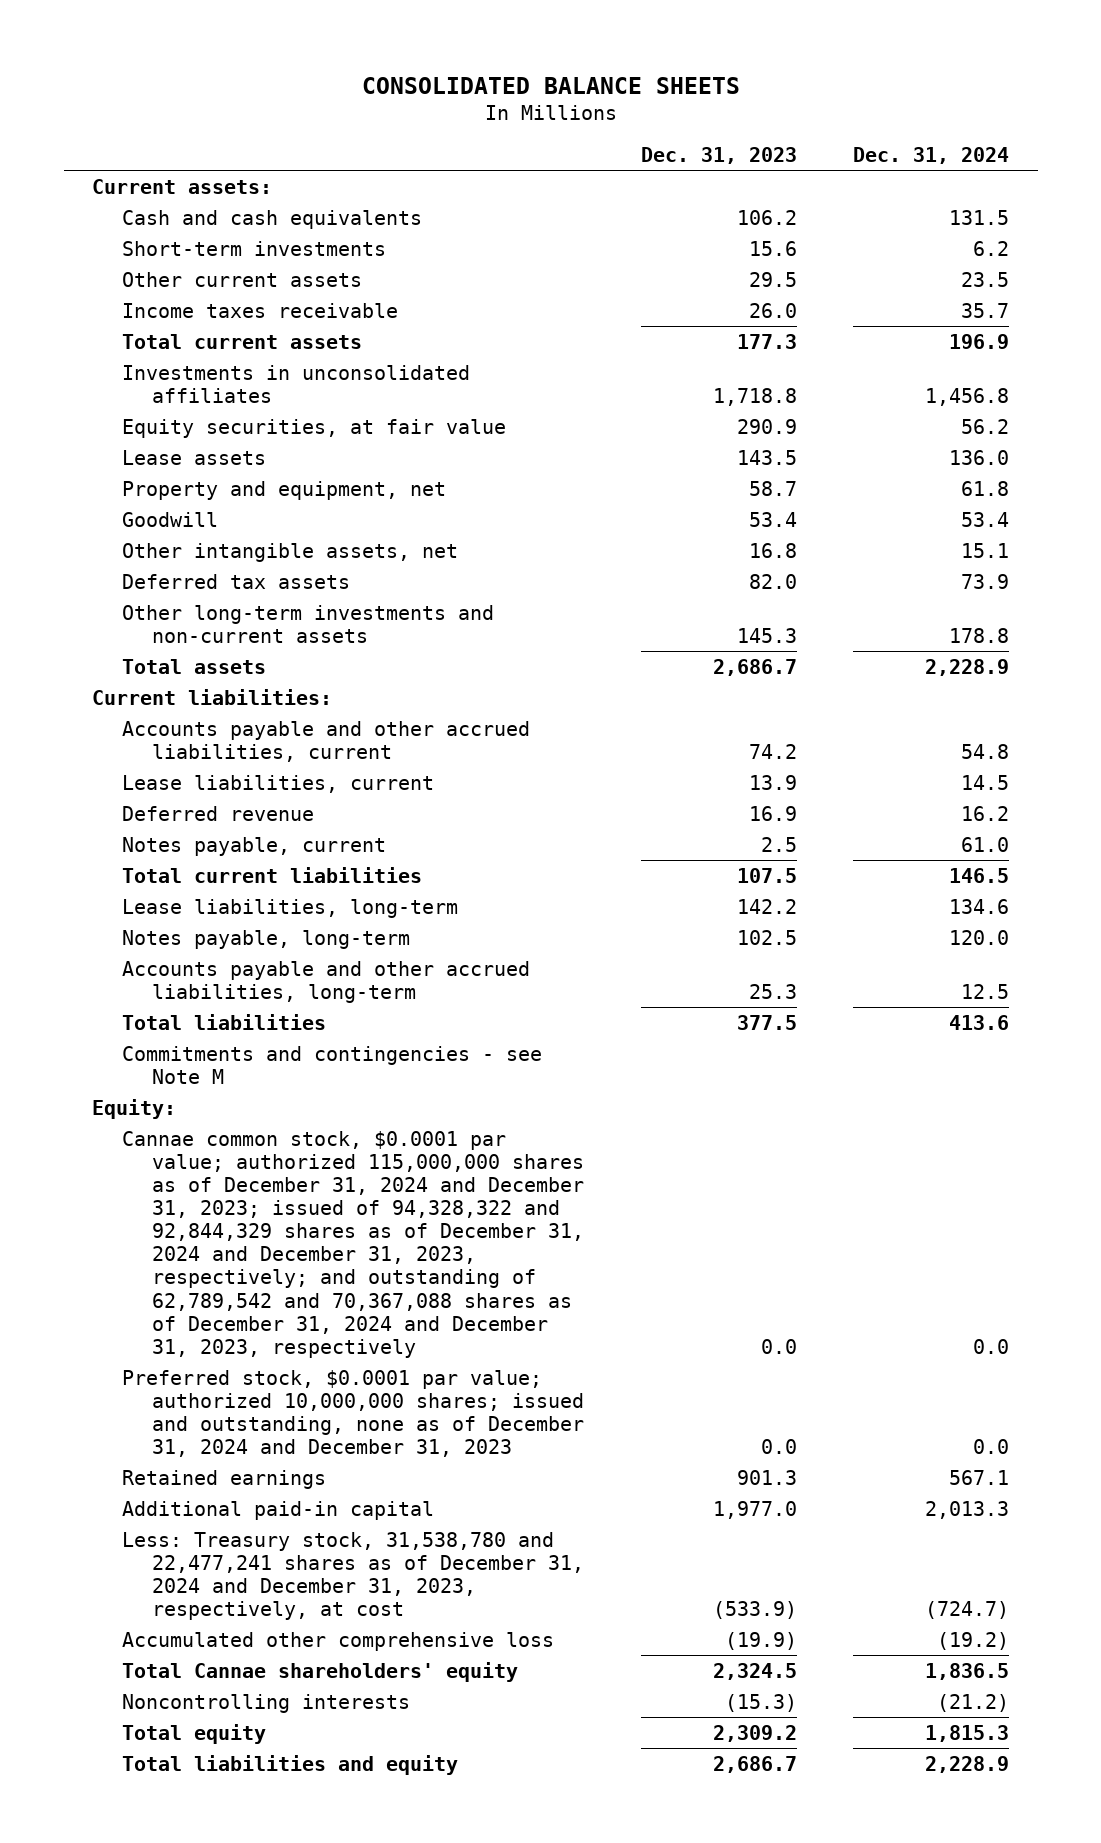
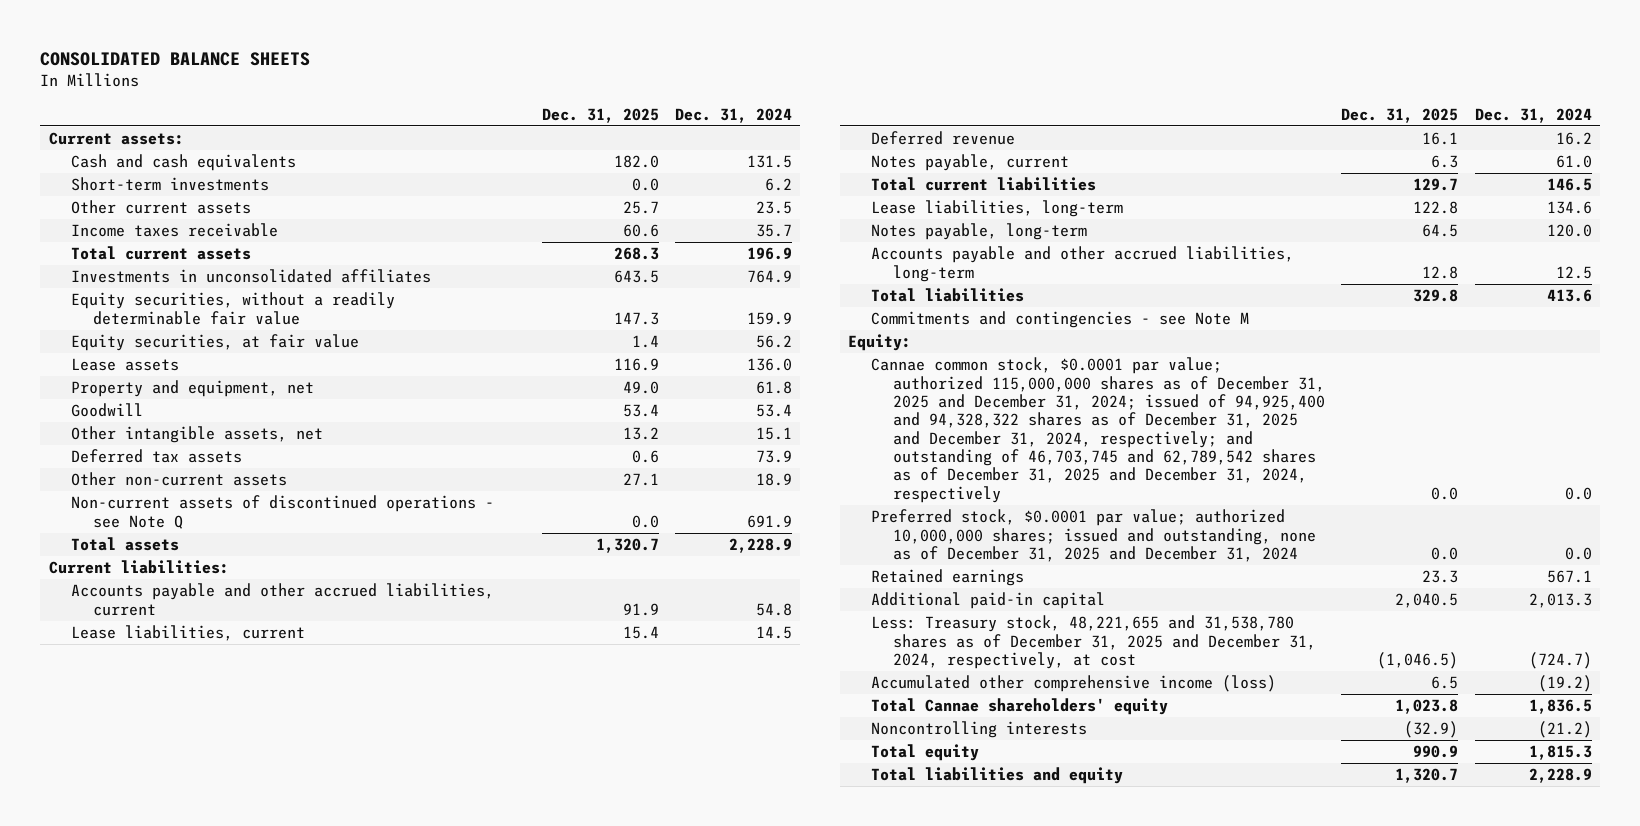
[640,147,797,165] Dec. 31, 2023 -> none
none -> [541,107,659,123] Dec. 31, 2025
[925,387,1010,406] 1,456.8 -> [747,270,793,284] 764.9
none -> [70,292,395,325] Equity securities, without a readily determinable fair value
[121,604,494,643] Other long-term investments and non-current assets -> [70,472,287,487] Other non-current assets
[949,627,1010,643] 178.8 -> [756,473,793,487] 18.9
none -> [70,495,494,529] Non-current assets of discontinued operations - see Note Q
[121,1130,584,1358] Cannae common stock, $0.0001 par value; authorized 115,000,000 shares as of December 31, 2024 and December 31, 2023; issued of 94,328,322 and 92,844,329 shares as of December 31, 2024 and December 31, 2023, respectively; and outstanding of 62,789,542 and 70,367,088 shares as of December 31, 2024 and December 31, 2023, respectively -> [870,357,1325,503] Cannae common stock, $0.0001 par value; authorized 115,000,000 shares as of December 31, 2025 and December 31, 2024; issued of 94,925,400 and 94,328,322 shares as of December 31, 2025 and December 31, 2024, respectively; and outstanding of 46,703,745 and 62,789,542 shares as of December 31, 2025 and December 31, 2024, respectively
[121,1369,584,1457] Preferred stock, $0.0001 par value; authorized 10,000,000 shares; issued and outstanding, none as of December 31, 2024 and December 31, 2023 -> [870,509,1316,562] Preferred stock, $0.0001 par value; authorized 10,000,000 shares; issued and outstanding, none as of December 31, 2025 and December 31, 2024
[121,1531,584,1620] Less: Treasury stock, 31,538,780 and 22,477,241 shares as of December 31, 2024 and December 31, 2023, respectively, at cost -> [870,615,1316,669] Less: Treasury stock, 48,221,655 and 31,538,780 shares as of December 31, 2025 and December 31, 2024, respectively, at cost
[121,1631,554,1651] Accumulated other comprehensive loss -> [870,675,1276,693] Accumulated other comprehensive income (loss)

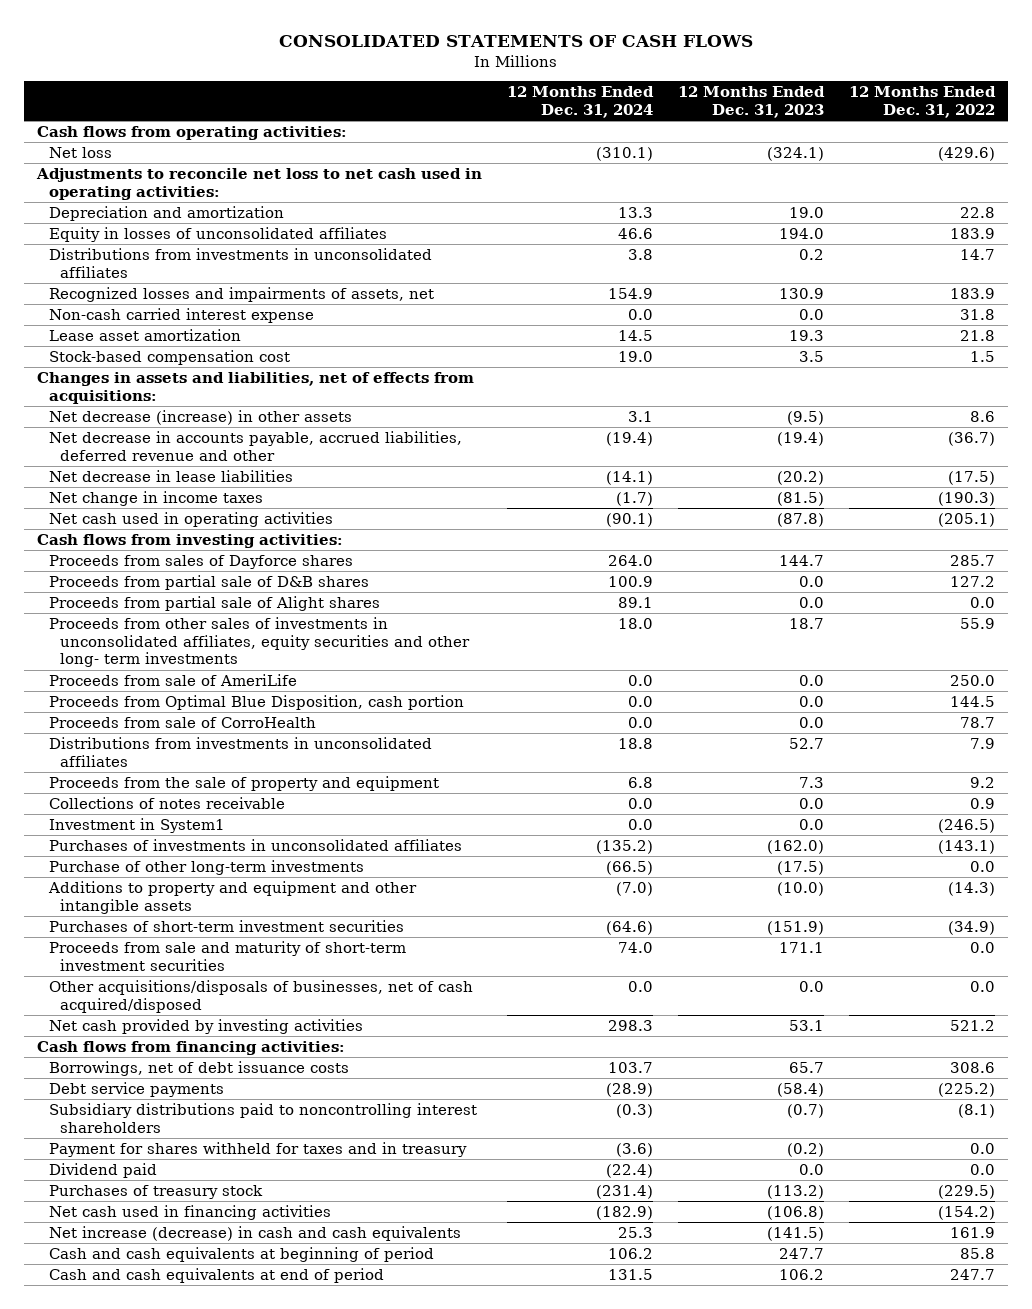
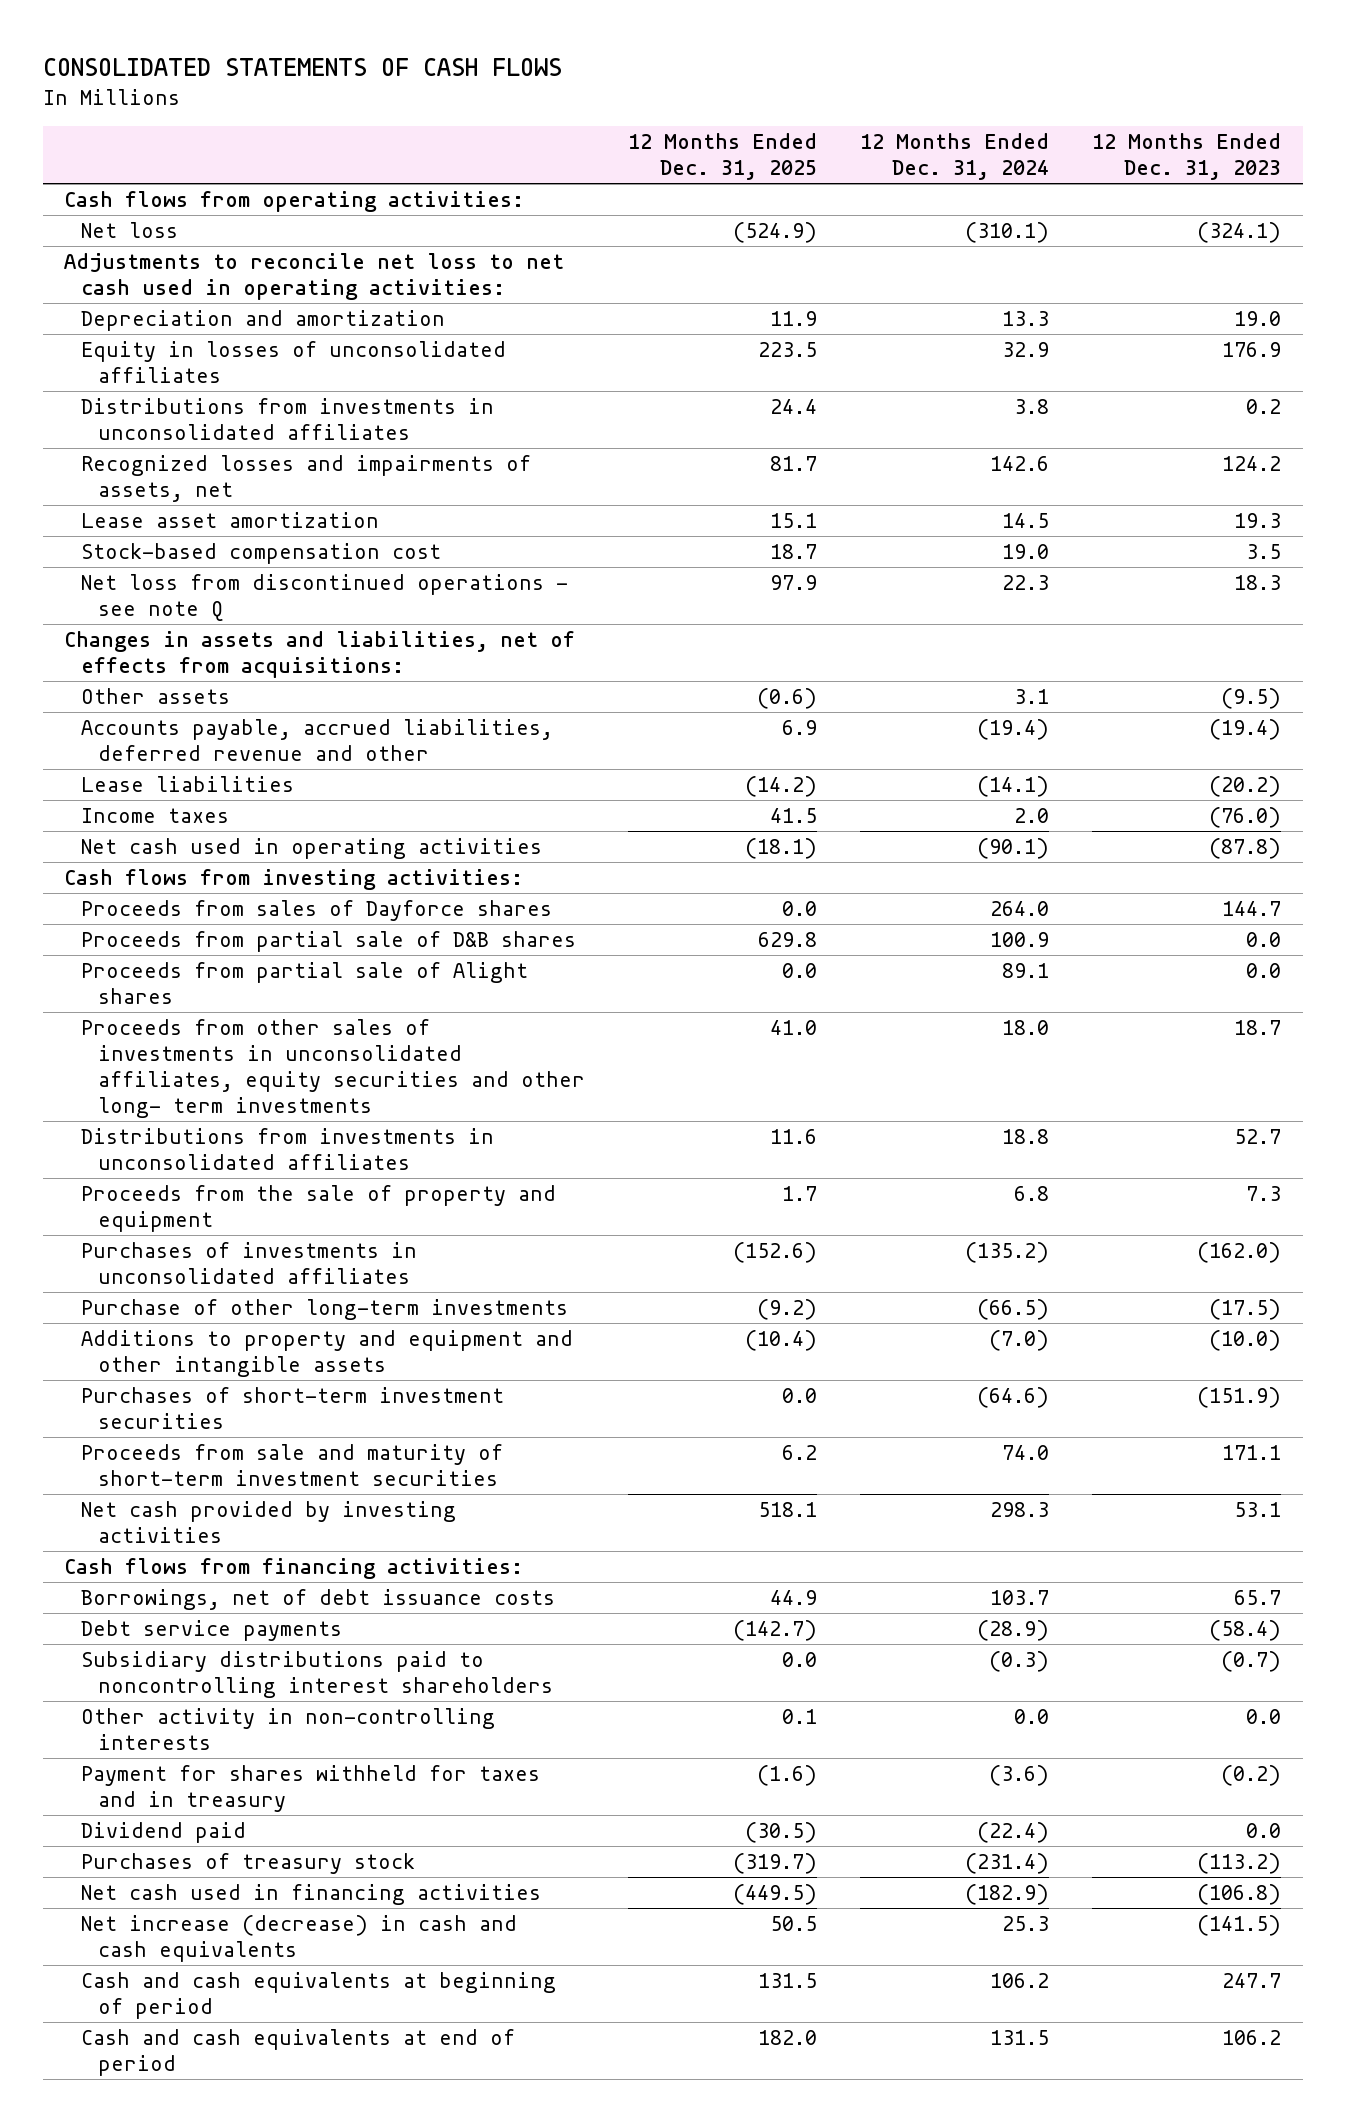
[849,86,997,118] 12 Months Ended Dec. 31, 2022 -> none
none -> [627,133,817,181] 12 Months Ended Dec. 31, 2025
[618,228,654,240] 46.6 -> [1001,342,1049,358] 32.9
[779,228,825,240] 194.0 -> [1222,342,1282,358] 176.9
[48,308,314,324] Non-cash carried interest expense -> none
[608,288,654,300] 154.9 -> [989,456,1049,472] 142.6
[779,288,825,300] 130.9 -> [1222,456,1282,472] 124.2
none -> [81,574,569,622] Net loss from discontinued operations - see note Q
[48,410,352,426] Net decrease (increase) in other assets -> [81,688,231,705] Other assets
[48,431,462,461] Net decrease in accounts payable, accrued liabilities, deferred revenue and other -> [81,719,554,762] Accounts payable, accrued liabilities, deferred revenue and other
[48,470,293,483] Net decrease in lease liabilities -> [81,776,295,793] Lease liabilities
[48,491,263,507] Net change in income taxes -> [81,808,230,824] Income taxes
[616,492,654,507] (1.7) -> [1013,808,1049,824] 2.0
[777,492,825,507] (81.5) -> [1209,807,1282,829] (76.0)
[48,674,297,687] Proceeds from sale of AmeriLife -> none
[48,695,464,711] Proceeds from Optimal Blue Disposition, cash portion -> none
[48,717,316,729] Proceeds from sale of CorroHealth -> none
[48,797,285,810] Collections of notes receivable -> none
[48,818,225,834] Investment in System1 -> none
[48,980,473,1013] Other acquisitions/disposals of businesses, net of cash acquired/disposed -> none
none -> [81,1708,496,1751] Other activity in non-controlling interests

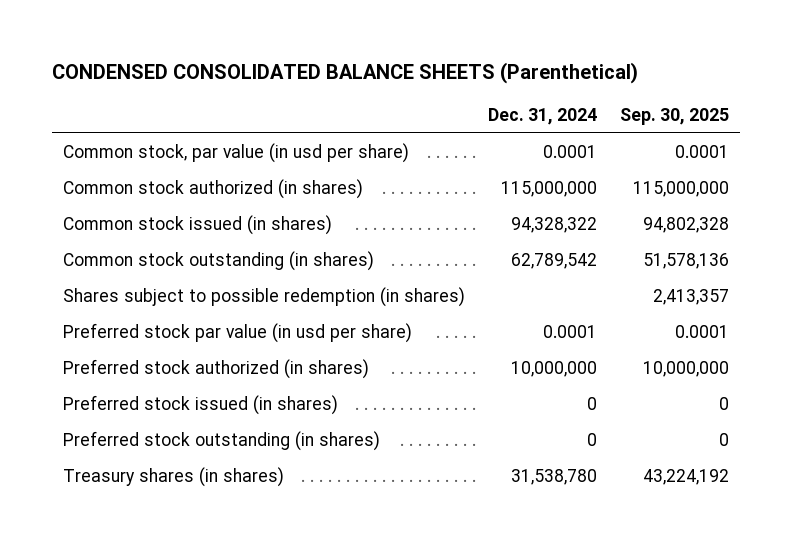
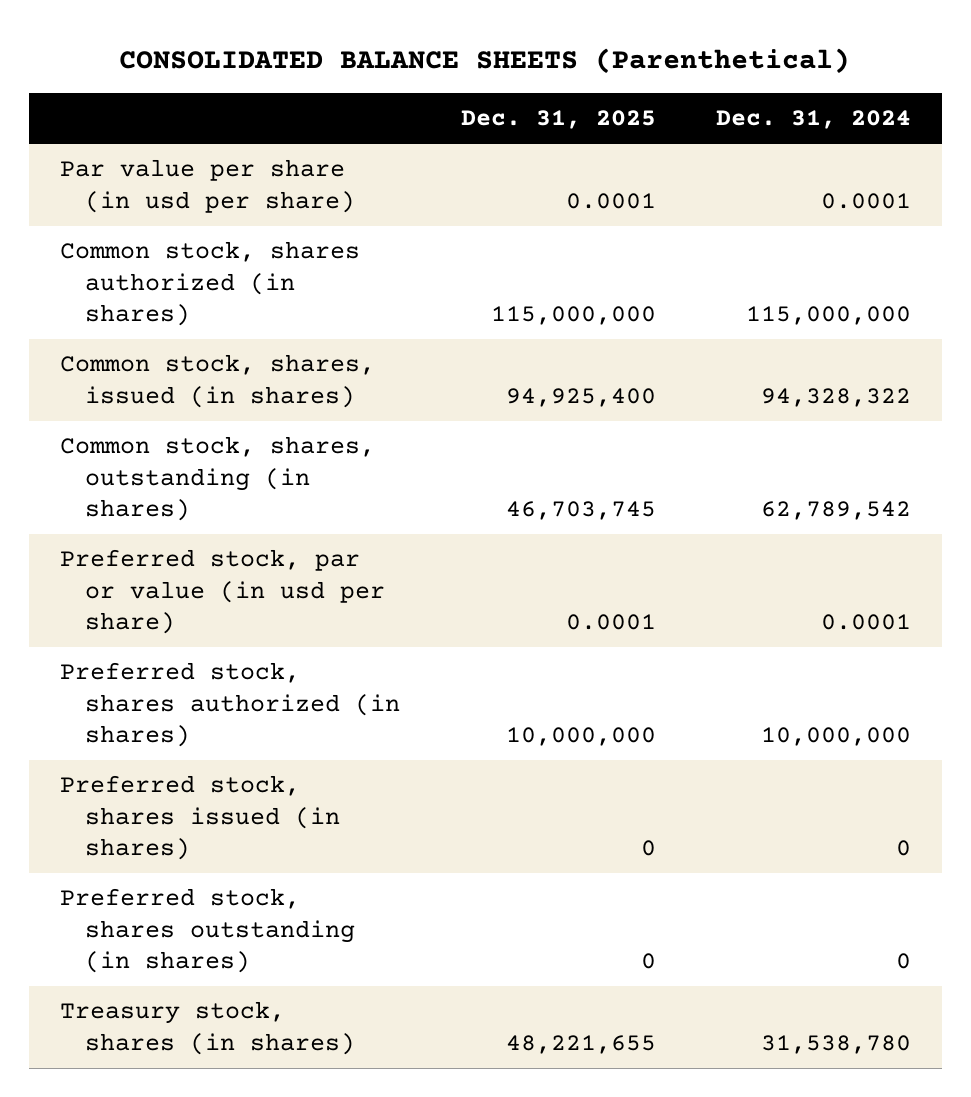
[51,61,638,84] CONDENSED CONSOLIDATED BALANCE SHEETS (Parenthetical) -> [119,47,851,74] CONSOLIDATED BALANCE SHEETS (Parenthetical)
[619,107,729,125] Sep. 30, 2025 -> none
none -> [460,110,656,130] Dec. 31, 2025
[63,287,466,308] Shares subject to possible redemption (in shares) -> none
[63,143,410,164] Common stock, par value (in usd per share) -> [59,159,355,213] Par value per share (in usd per share)
[63,179,364,200] Common stock authorized (in shares) -> [59,241,360,327] Common stock, shares authorized (in shares)
[63,215,333,236] Common stock issued (in shares) -> [59,354,375,408] Common stock, shares, issued (in shares)
[63,251,375,272] Common stock outstanding (in shares) -> [59,436,375,522] Common stock, shares, outstanding (in shares)
[63,323,413,344] Preferred stock par value (in usd per share) -> [59,549,385,635] Preferred stock, par or value (in usd per share)
[63,359,370,380] Preferred stock authorized (in shares) -> [59,662,400,748] Preferred stock, shares authorized (in shares)
[63,395,339,416] Preferred stock issued (in shares) -> [59,775,340,861] Preferred stock, shares issued (in shares)
[63,431,381,452] Preferred stock outstanding (in shares) -> [59,888,355,974] Preferred stock, shares outstanding (in shares)
[63,467,285,488] Treasury shares (in shares) -> [59,1001,355,1055] Treasury stock, shares (in shares)

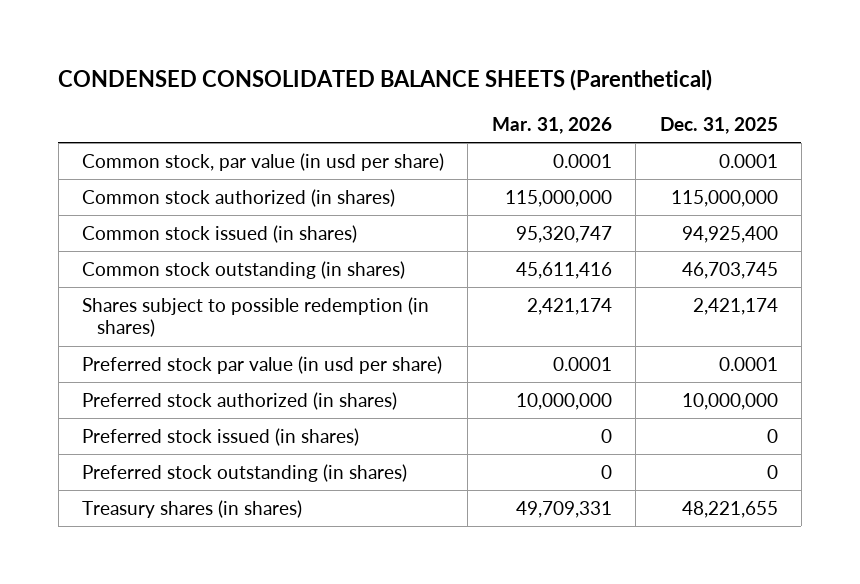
[119,47,851,74] CONSOLIDATED BALANCE SHEETS (Parenthetical) -> [58,69,713,92] CONDENSED CONSOLIDATED BALANCE SHEETS (Parenthetical)
[716,110,912,130] Dec. 31, 2024 -> none
none -> [491,116,612,134] Mar. 31, 2026
[59,159,355,213] Par value per share (in usd per share) -> [82,152,445,171] Common stock, par value (in usd per share)
[59,241,360,327] Common stock, shares authorized (in shares) -> [82,188,396,207] Common stock authorized (in shares)
[59,354,375,408] Common stock, shares, issued (in shares) -> [82,224,358,243] Common stock issued (in shares)
[59,436,375,522] Common stock, shares, outstanding (in shares) -> [82,260,406,279] Common stock outstanding (in shares)
none -> [82,296,430,338] Shares subject to possible redemption (in shares)
[59,549,385,635] Preferred stock, par or value (in usd per share) -> [82,355,443,374] Preferred stock par value (in usd per share)
[59,662,400,748] Preferred stock, shares authorized (in shares) -> [82,391,398,410] Preferred stock authorized (in shares)
[59,775,340,861] Preferred stock, shares issued (in shares) -> [82,427,360,446] Preferred stock issued (in shares)
[59,888,355,974] Preferred stock, shares outstanding (in shares) -> [82,463,408,482] Preferred stock outstanding (in shares)
[59,1001,355,1055] Treasury stock, shares (in shares) -> [82,499,303,518] Treasury shares (in shares)

